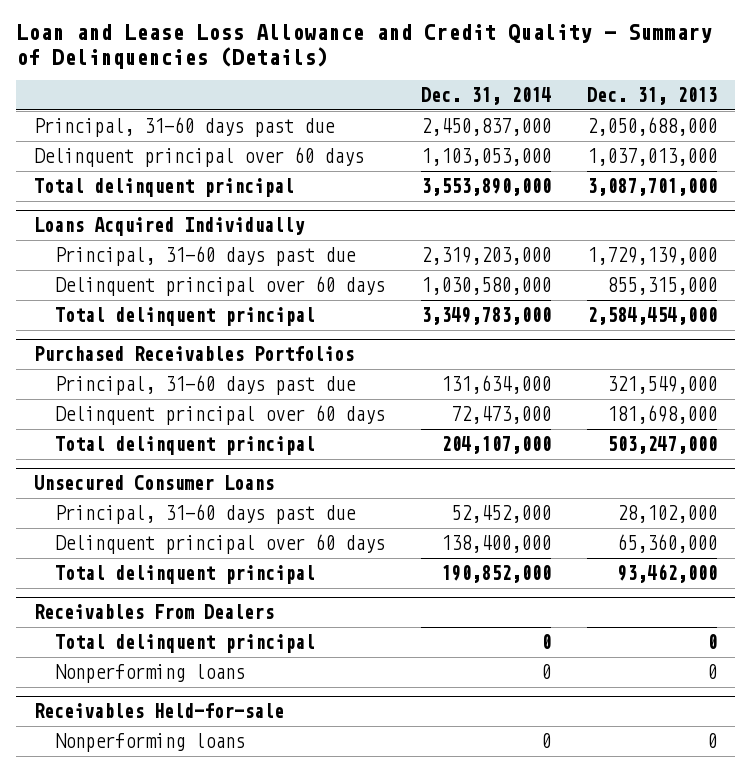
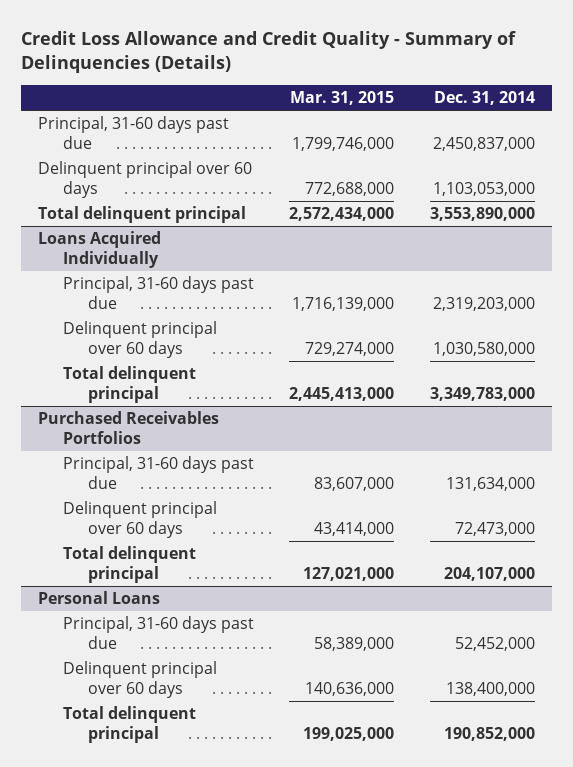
[16,24,713,69] Loan and Lease Loss Allowance and Credit Quality - Summary of Delinquencies (Details) -> [20,31,516,74] Credit Loss Allowance and Credit Quality - Summary of Delinquencies (Details)
[587,87,718,106] Dec. 31, 2013 -> none
none -> [290,91,395,106] Mar. 31, 2015
[34,475,275,491] Unsecured Consumer Loans -> [38,591,161,605] Personal Loans
[34,604,275,620] Receivables From Dealers -> none
[54,633,315,653] Total delinquent principal -> none
[54,663,245,683] Nonperforming loans -> none
[34,703,285,719] Receivables Held-for-sale -> none
[54,732,245,752] Nonperforming loans -> none

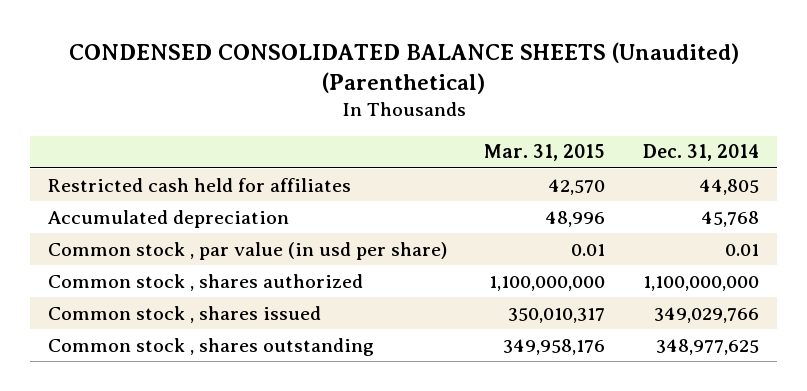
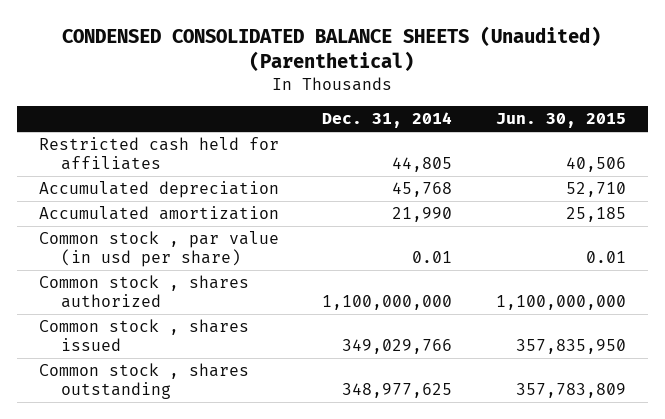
[484,144,606,162] Mar. 31, 2015 -> none
none -> [495,113,626,129] Jun. 30, 2015
none -> [39,206,280,221] Accumulated amortization

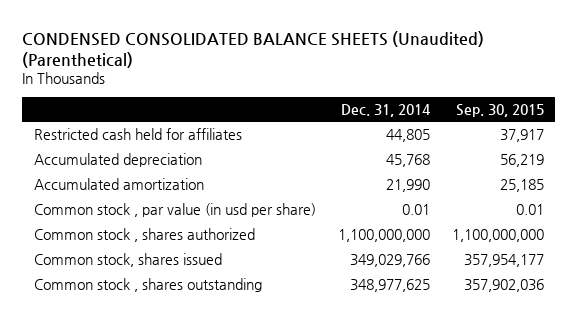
[495,113,626,129] Jun. 30, 2015 -> none
none -> [455,103,544,117] Sep. 30, 2015
[39,319,250,352] Common stock , shares issued -> [33,253,222,268] Common stock, shares issued

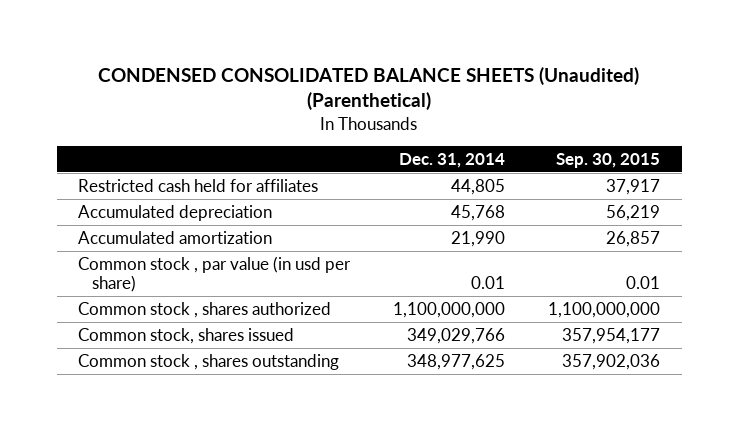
[499,179,544,193] 25,185 -> [606,230,661,247] 26,857

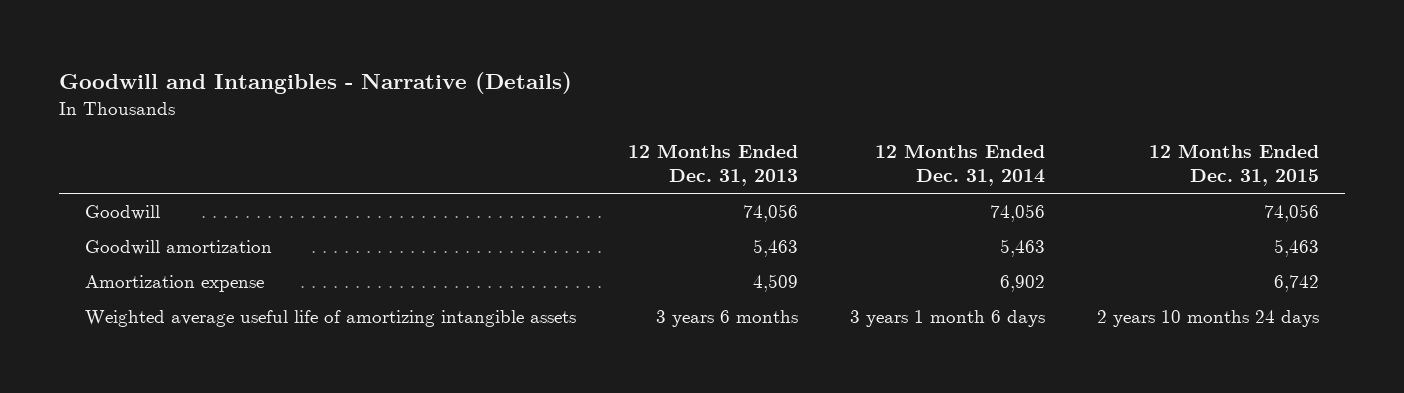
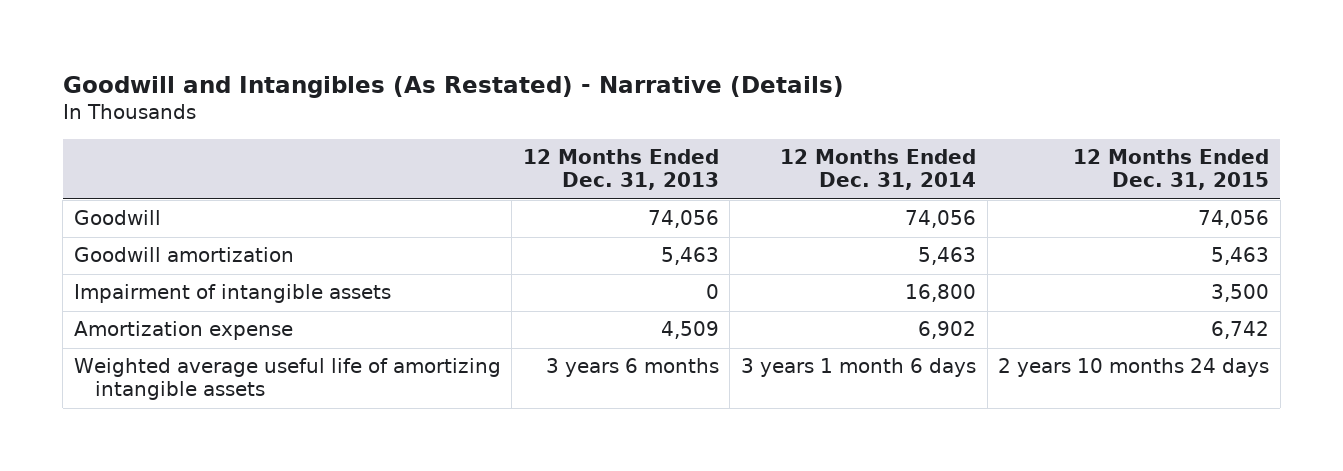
[59,72,573,95] Goodwill and Intangibles - Narrative (Details) -> [62,76,844,99] Goodwill and Intangibles (As Restated) - Narrative (Details)
none -> [73,284,391,304] Impairment of intangible assets

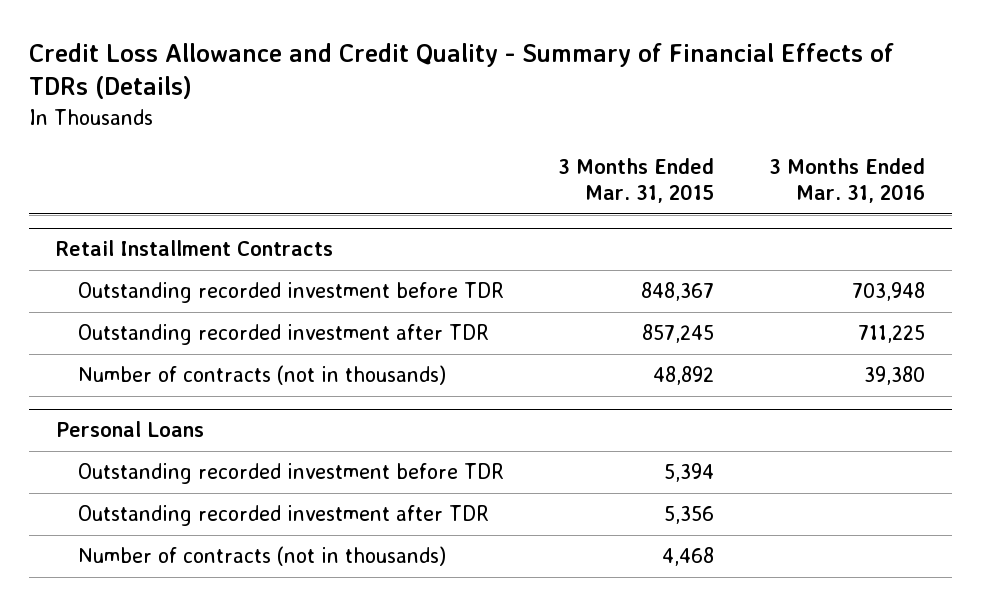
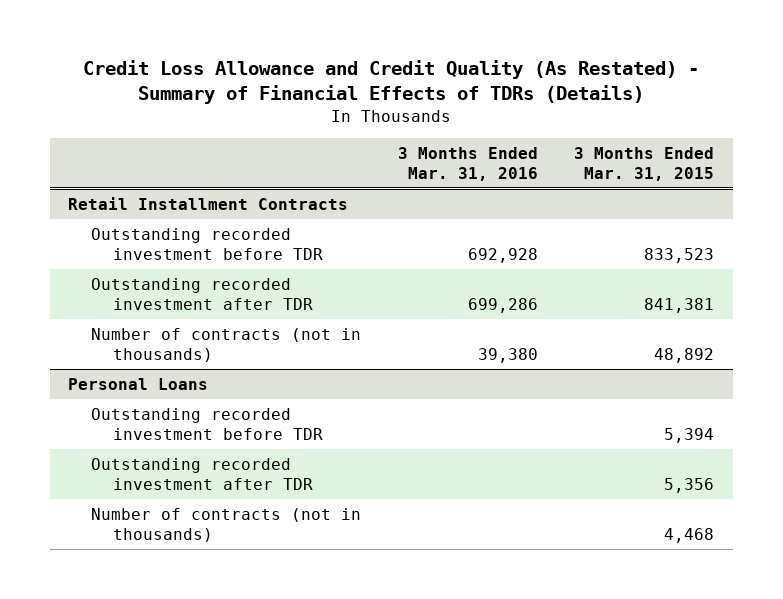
[28,43,894,100] Credit Loss Allowance and Credit Quality - Summary of Financial Effects of TDRs (Details) -> [83,59,700,104] Credit Loss Allowance and Credit Quality (As Restated) - Summary of Financial Effects of TDRs (Details)
[641,282,715,302] 848,367 -> [644,248,715,264] 833,523
[851,282,925,302] 703,948 -> [467,248,538,264] 692,928
[642,324,715,344] 857,245 -> [644,298,715,314] 841,381
[857,325,925,344] 711,225 -> [467,298,538,314] 699,286

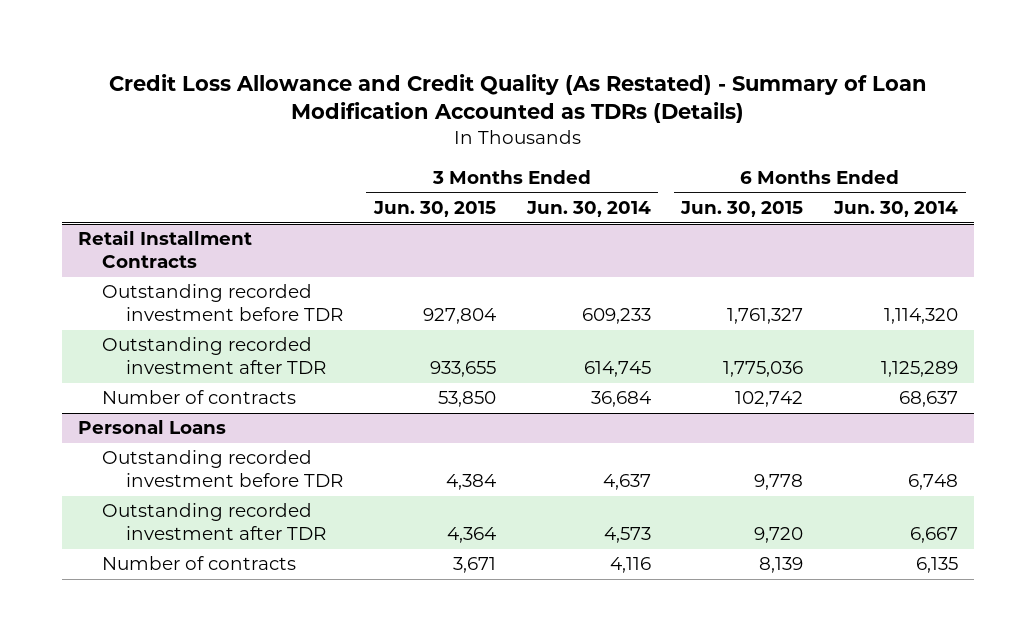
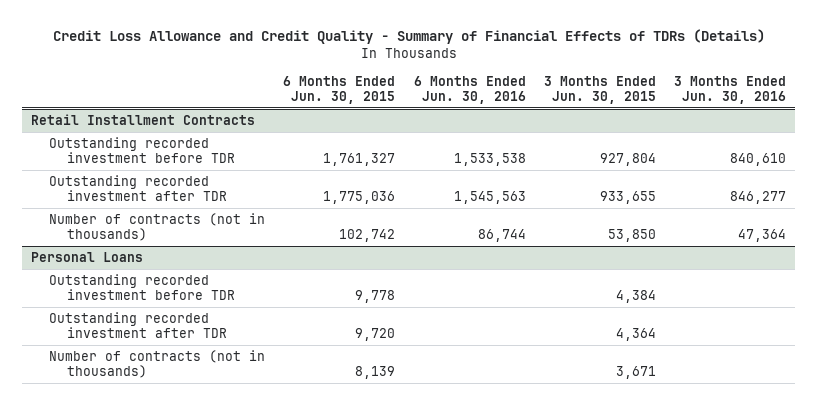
[108,73,927,124] Credit Loss Allowance and Credit Quality (As Restated) - Summary of Loan Modification Accounted as TDRs (Details) -> [52,29,765,45] Credit Loss Allowance and Credit Quality - Summary of Financial Effects of TDRs (Details)
[525,201,651,218] Jun. 30, 2014 -> none
[833,201,959,218] Jun. 30, 2014 -> none
none -> [413,76,526,104] 6 Months Ended Jun. 30, 2016
none -> [674,76,787,104] 3 Months Ended Jun. 30, 2016
[101,390,296,405] Number of contracts -> [49,213,266,241] Number of contracts (not in thousands)
[101,556,296,571] Number of contracts -> [49,350,266,378] Number of contracts (not in thousands)

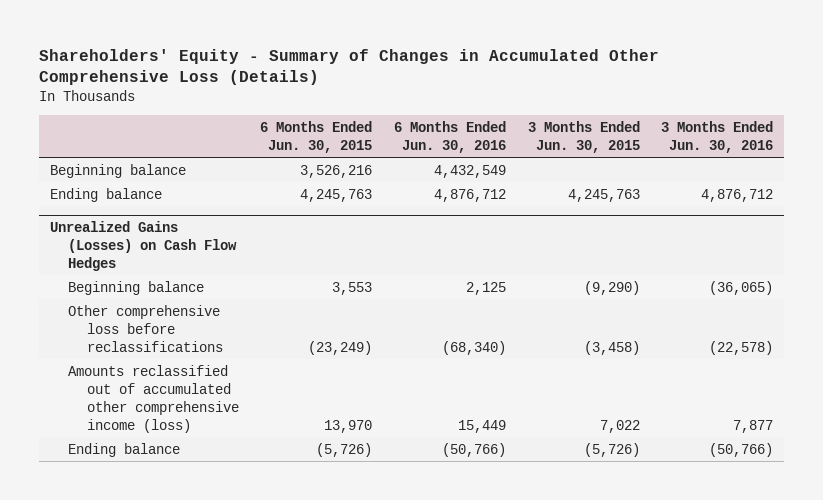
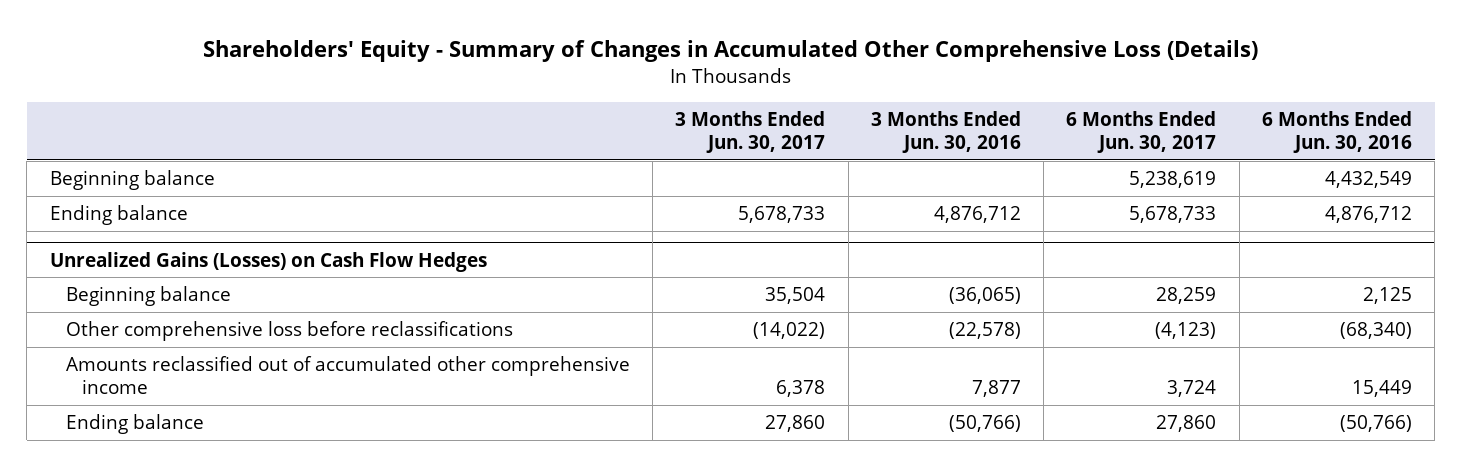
[260,121,373,154] 6 Months Ended Jun. 30, 2015 -> none
[527,121,640,154] 3 Months Ended Jun. 30, 2015 -> none
none -> [675,111,826,153] 3 Months Ended Jun. 30, 2017
none -> [1066,111,1217,153] 6 Months Ended Jun. 30, 2017
[68,364,239,433] Amounts reclassified out of accumulated other comprehensive income (loss) -> [65,356,630,395] Amounts reclassified out of accumulated other comprehensive income

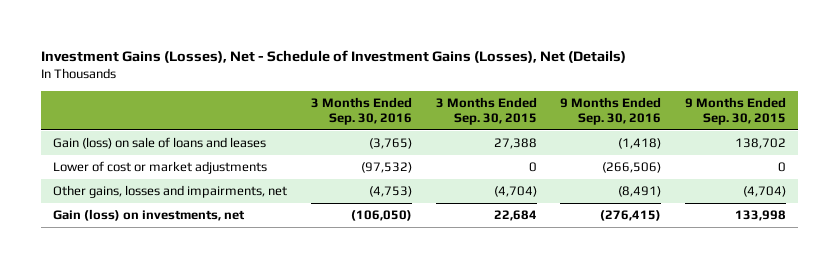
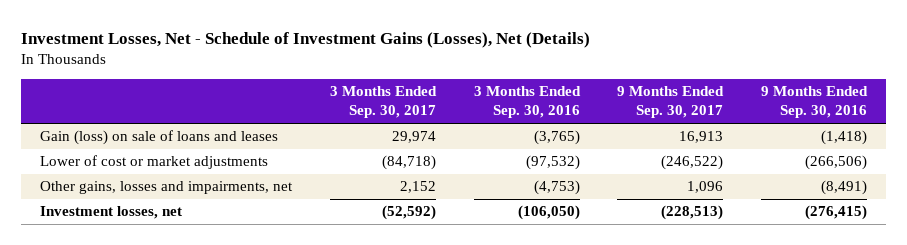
[40,49,626,63] Investment Gains (Losses), Net - Schedule of Investment Gains (Losses), Net (Details) -> [20,32,590,49] Investment Losses, Net - Schedule of Investment Gains (Losses), Net (Details)
[435,96,537,126] 3 Months Ended Sep. 30, 2015 -> none
[685,96,787,126] 9 Months Ended Sep. 30, 2015 -> none
none -> [329,86,437,119] 3 Months Ended Sep. 30, 2017
none -> [617,86,725,119] 9 Months Ended Sep. 30, 2017
[52,208,245,221] Gain (loss) on investments, net -> [39,206,182,220] Investment losses, net

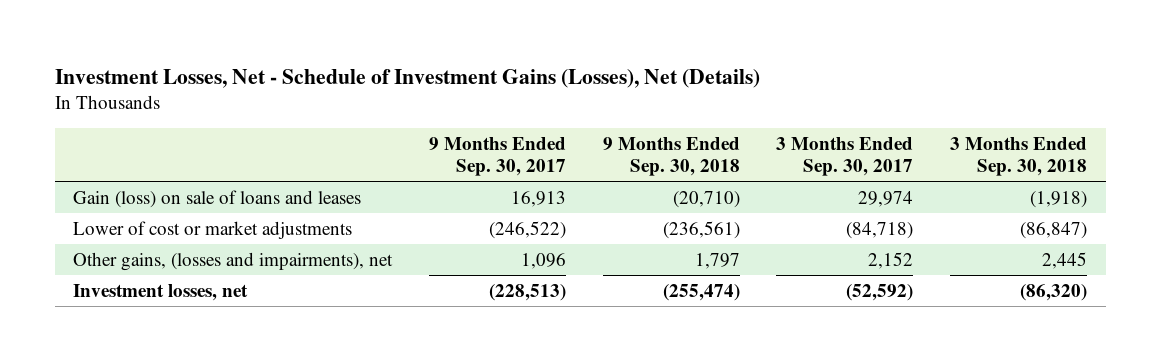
[473,86,581,119] 3 Months Ended Sep. 30, 2016 -> none
[761,86,869,119] 9 Months Ended Sep. 30, 2016 -> none
none -> [602,136,740,176] 9 Months Ended Sep. 30, 2018
none -> [950,136,1088,176] 3 Months Ended Sep. 30, 2018
[39,181,293,195] Other gains, losses and impairments, net -> [72,251,393,271] Other gains, (losses and impairments), net

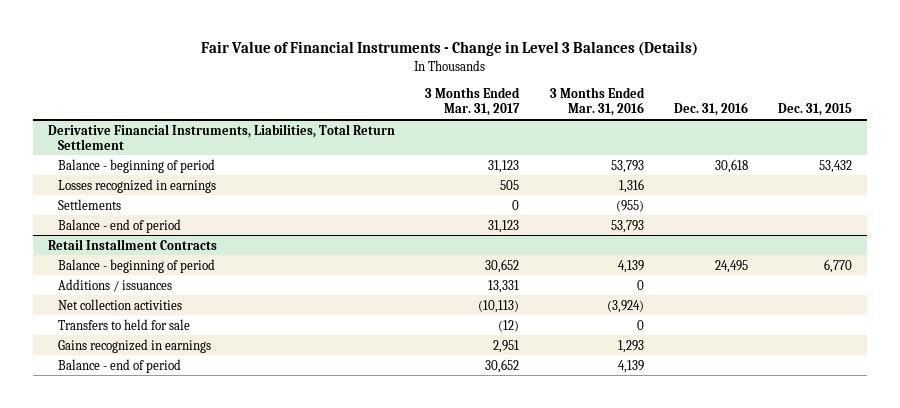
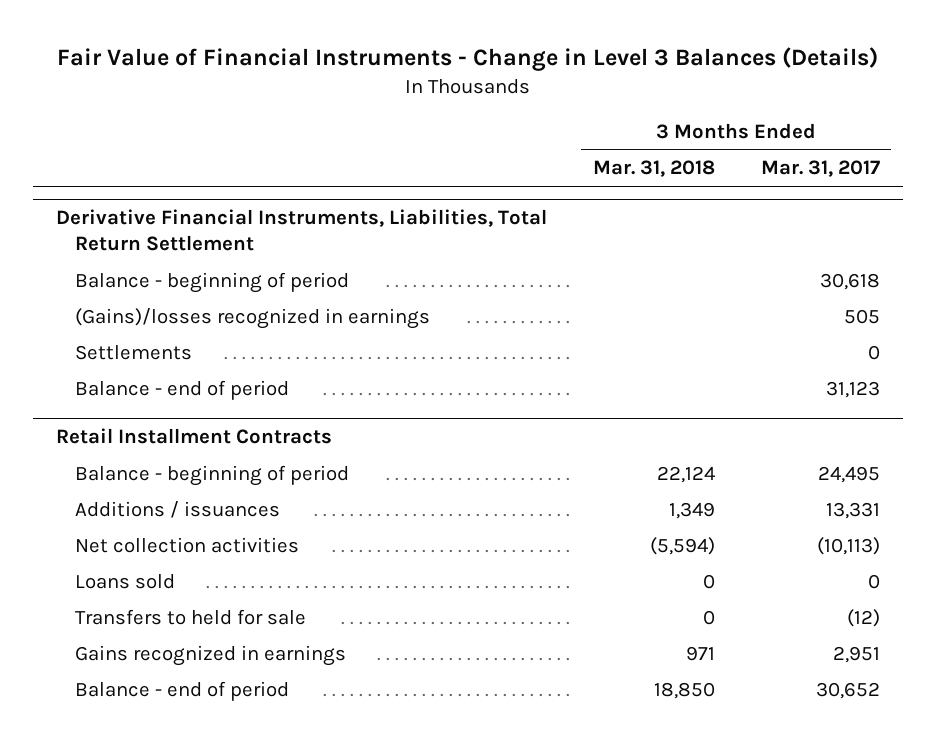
[549,87,645,117] 3 Months Ended Mar. 31, 2016 -> none
[673,102,748,117] Dec. 31, 2016 -> none
[778,103,853,117] Dec. 31, 2015 -> none
none -> [592,160,715,178] Mar. 31, 2018
[488,159,520,173] 31,123 -> [819,272,880,290] 30,618
[57,178,216,193] Losses recognized in earnings -> [75,307,431,329] (Gains)/losses recognized in earnings
[485,258,520,273] 30,652 -> [817,465,880,483] 24,495
none -> [75,573,176,589] Loans sold

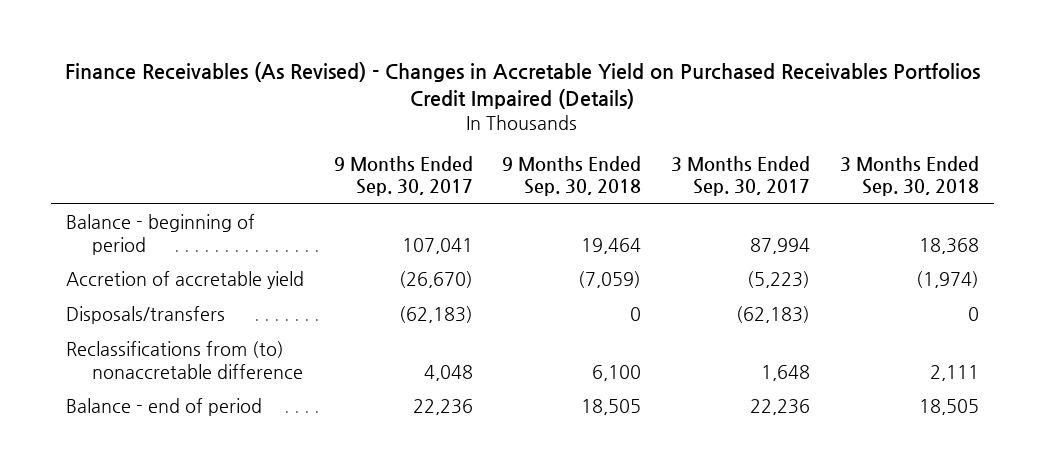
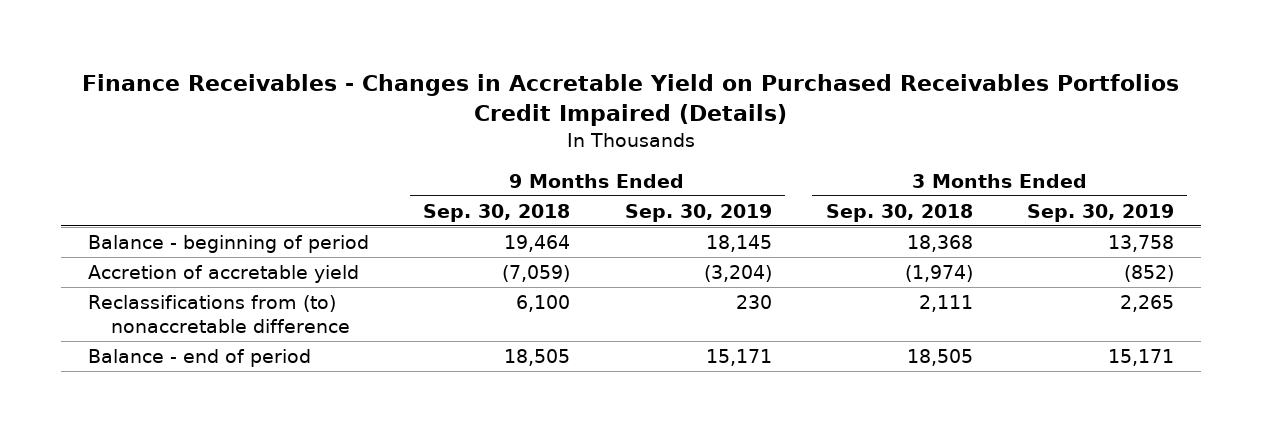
[65,62,981,110] Finance Receivables (As Revised) - Changes in Accretable Yield on Purchased Receivables Portfolios Credit Impaired (Details) -> [82,74,1180,126] Finance Receivables - Changes in Accretable Yield on Purchased Receivables Portfolios Credit Impaired (Details)
[333,155,473,197] 9 Months Ended Sep. 30, 2017 -> none
[671,155,811,197] 3 Months Ended Sep. 30, 2017 -> none
none -> [624,203,772,222] Sep. 30, 2019
none -> [1026,203,1174,222] Sep. 30, 2019
[65,306,225,325] Disposals/transfers -> none

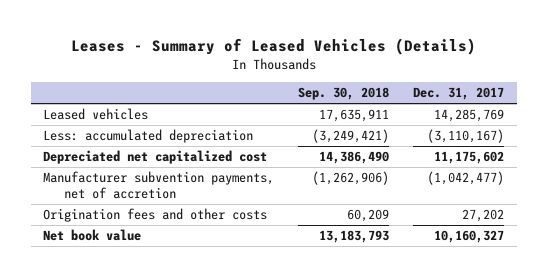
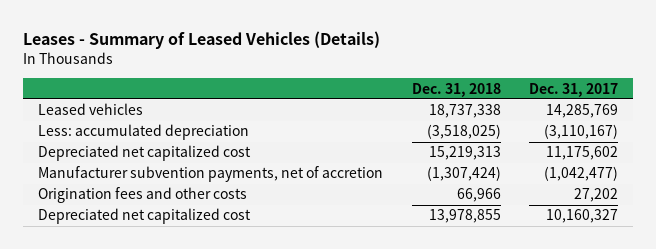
[298,86,390,100] Sep. 30, 2018 -> none
none -> [411,82,501,97] Dec. 31, 2018
[43,229,142,242] Net book value -> [37,208,251,225] Depreciated net capitalized cost

